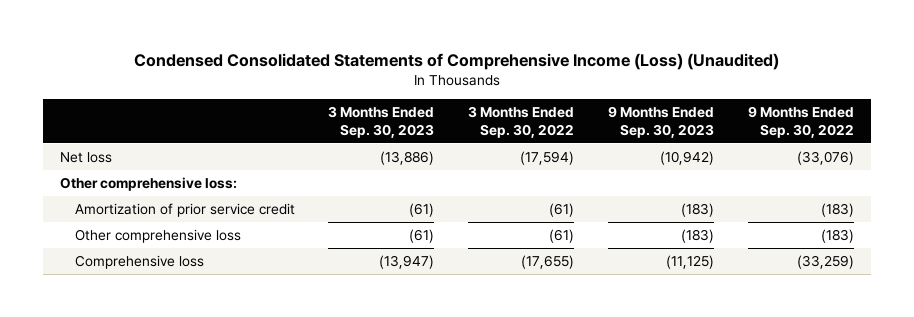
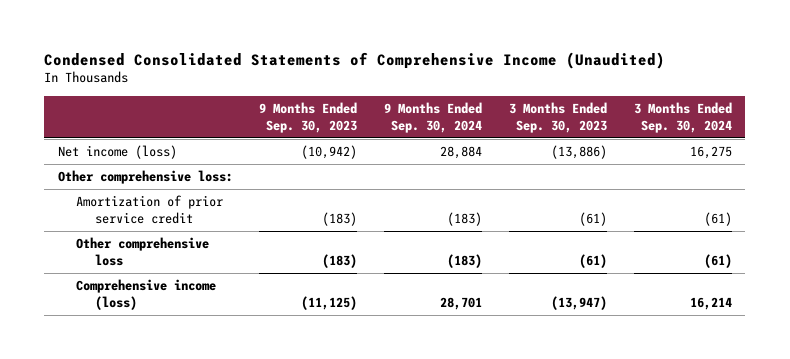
[134,52,780,70] Condensed Consolidated Statements of Comprehensive Income (Loss) (Unaudited) -> [44,51,666,69] Condensed Consolidated Statements of Comprehensive Income (Unaudited)
[468,106,575,138] 3 Months Ended Sep. 30, 2022 -> none
[747,106,854,138] 9 Months Ended Sep. 30, 2022 -> none
none -> [384,101,483,133] 9 Months Ended Sep. 30, 2024
none -> [633,101,732,133] 3 Months Ended Sep. 30, 2024
[60,151,113,163] Net loss -> [57,145,177,160] Net income (loss)
[74,254,204,269] Comprehensive loss -> [76,279,217,311] Comprehensive income (loss)

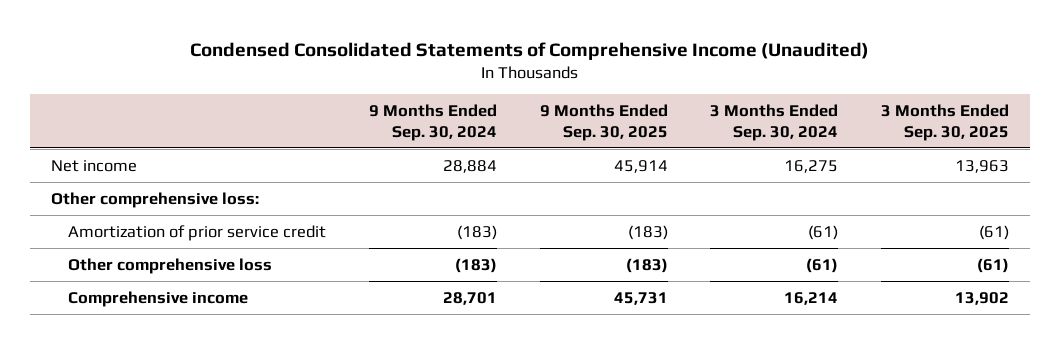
[259,101,358,133] 9 Months Ended Sep. 30, 2023 -> none
[509,101,608,133] 3 Months Ended Sep. 30, 2023 -> none
none -> [539,103,668,141] 9 Months Ended Sep. 30, 2025
none -> [880,103,1009,141] 3 Months Ended Sep. 30, 2025
[57,145,177,160] Net income (loss) -> [51,159,138,172] Net income
[76,279,217,311] Comprehensive income (loss) -> [68,290,249,307] Comprehensive income

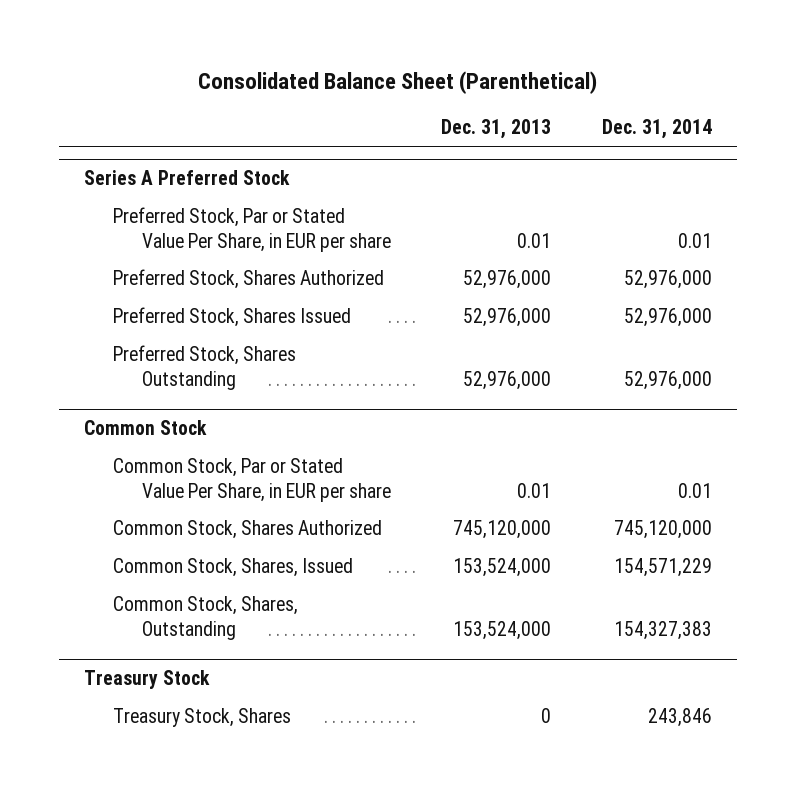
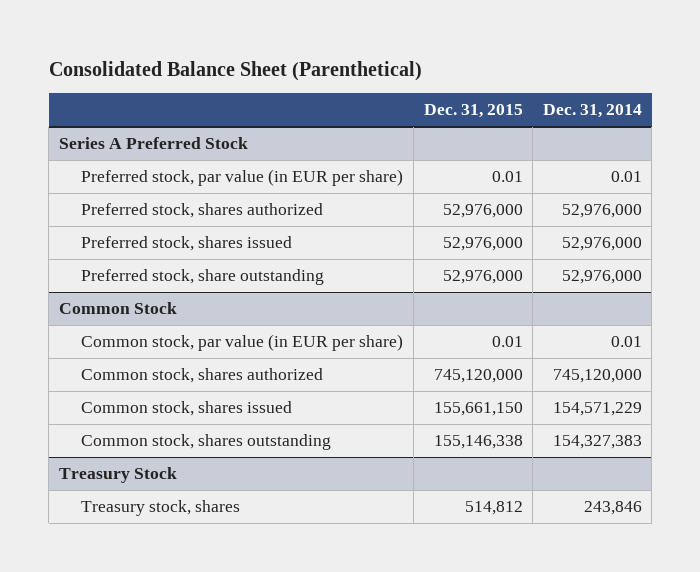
[441,119,552,140] Dec. 31, 2013 -> none
none -> [423,104,523,119] Dec. 31, 2015
[112,206,391,252] Preferred Stock, Par or Stated Value Per Share, in EUR per share -> [81,169,404,187] Preferred stock, par value (in EUR per share)
[112,268,384,289] Preferred Stock, Shares Authorized -> [81,203,324,219] Preferred stock, shares authorized
[112,306,351,327] Preferred Stock, Shares Issued -> [81,236,293,252] Preferred stock, shares issued
[112,344,296,390] Preferred Stock, Shares Outstanding -> [81,269,325,286] Preferred stock, share outstanding
[112,457,391,502] Common Stock, Par or Stated Value Per Share, in EUR per share -> [81,334,404,352] Common stock, par value (in EUR per share)
[112,519,382,539] Common Stock, Shares Authorized -> [81,368,324,384] Common stock, shares authorized
[112,557,353,577] Common Stock, Shares, Issued -> [81,401,293,417] Common stock, shares issued
[112,595,298,640] Common Stock, Shares, Outstanding -> [81,434,332,451] Common stock, shares outstanding
[112,707,291,727] Treasury Stock, Shares -> [81,500,241,517] Treasury stock, shares

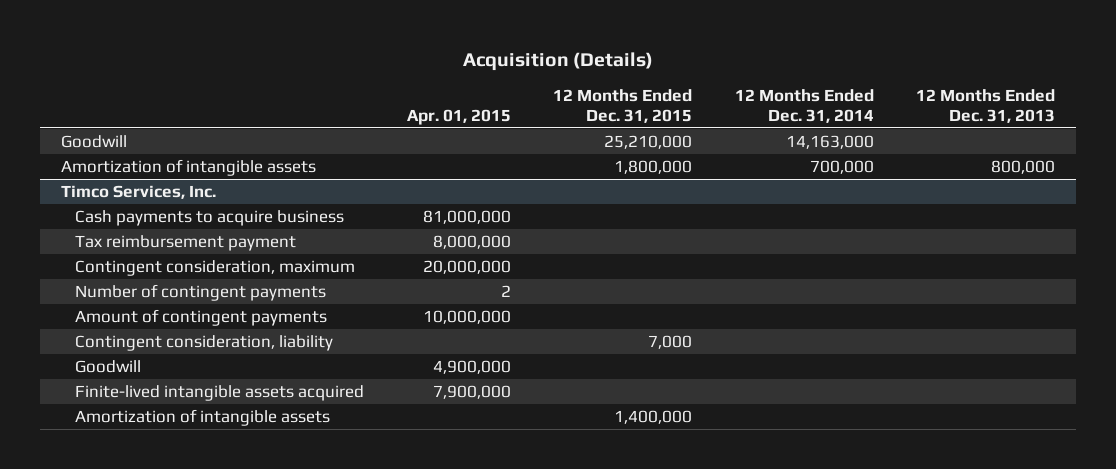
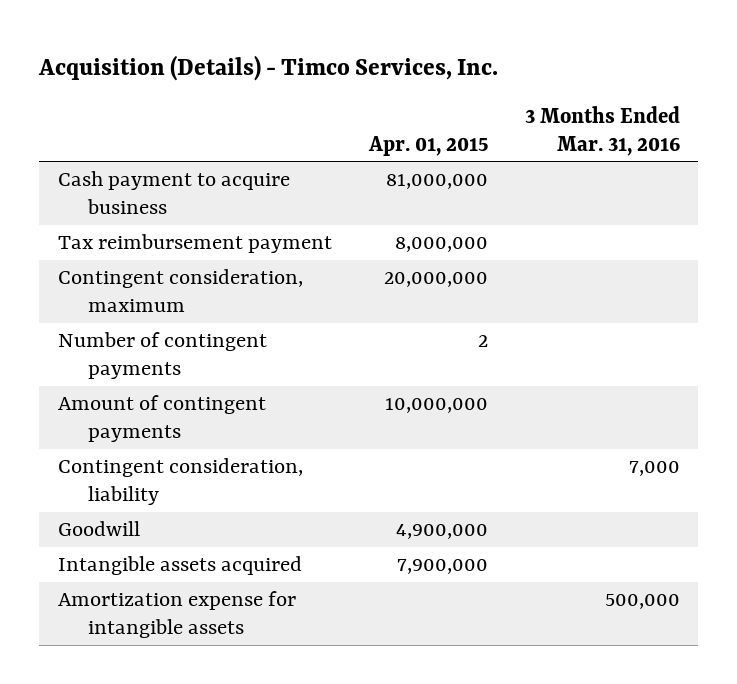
[462,52,653,72] Acquisition (Details) -> [38,55,499,82] Acquisition (Details) - Timco Services, Inc.
[553,89,693,124] 12 Months Ended Dec. 31, 2015 -> none
[734,89,874,124] 12 Months Ended Dec. 31, 2014 -> none
[916,89,1056,124] 12 Months Ended Dec. 31, 2013 -> none
none -> [524,105,680,156] 3 Months Ended Mar. 31, 2016
[60,134,127,148] Goodwill -> none
[60,158,316,176] Amortization of intangible assets -> none
[60,184,216,199] Timco Services, Inc. -> none
[75,209,345,226] Cash payments to acquire business -> [57,170,290,214] Cash payment to acquire business
[75,384,365,401] Finite-lived intangible assets acquired -> [57,555,302,575] Intangible assets acquired
[75,408,331,426] Amortization of intangible assets -> [57,590,296,638] Amortization expense for intangible assets

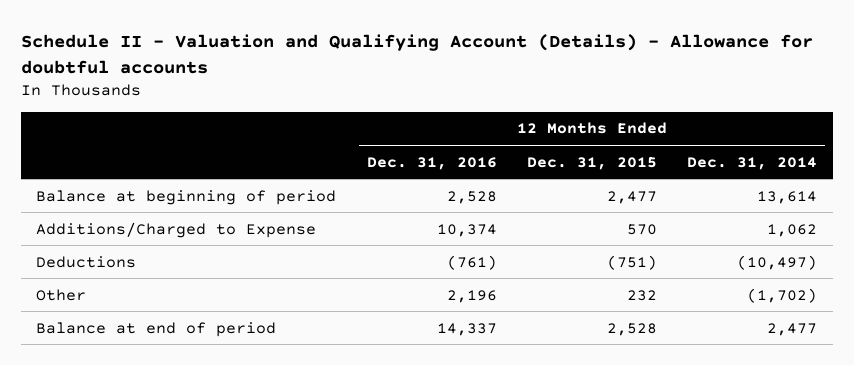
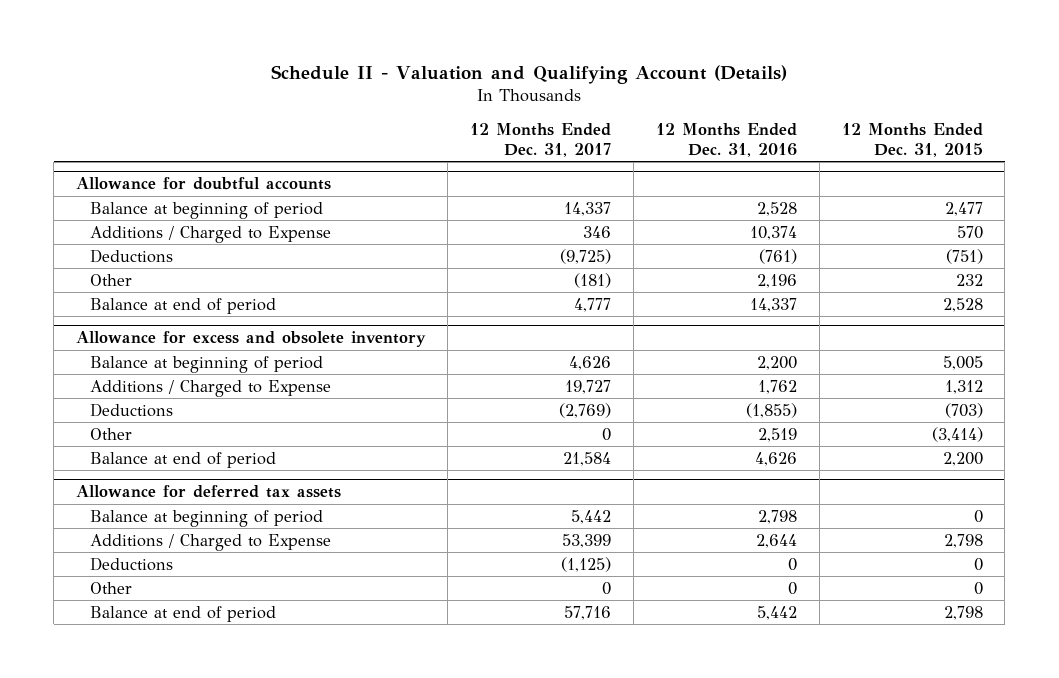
[21,33,814,74] Schedule II - Valuation and Qualifying Account (Details) - Allowance for doubtful accounts -> [271,65,788,85] Schedule II - Valuation and Qualifying Account (Details)
[687,156,818,170] Dec. 31, 2014 -> none
none -> [470,123,612,157] 12 Months Ended Dec. 31, 2017
none -> [76,177,332,191] Allowance for doubtful accounts
[36,221,317,238] Additions/Charged to Expense -> [90,225,332,243] Additions / Charged to Expense
none -> [76,331,427,348] Allowance for excess and obsolete inventory
none -> [90,355,324,373] Balance at beginning of period
none -> [90,379,332,397] Additions / Charged to Expense
none -> [90,402,174,417] Deductions
none -> [90,427,133,440] Other
none -> [90,451,277,468] Balance at end of period
none -> [76,485,342,499] Allowance for deferred tax assets
none -> [90,509,324,527] Balance at beginning of period
none -> [90,533,332,551] Additions / Charged to Expense
none -> [90,556,174,571] Deductions
none -> [90,581,133,594] Other
none -> [90,605,277,622] Balance at end of period

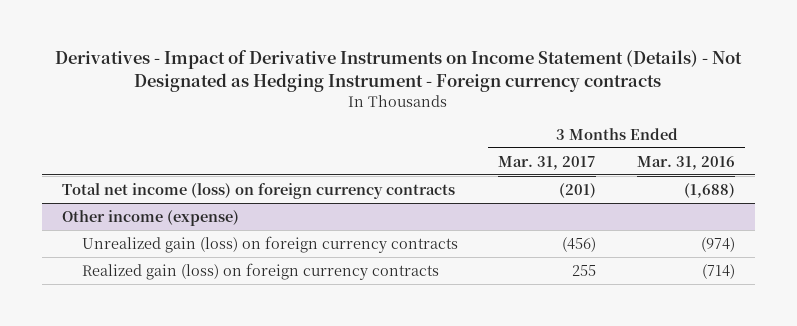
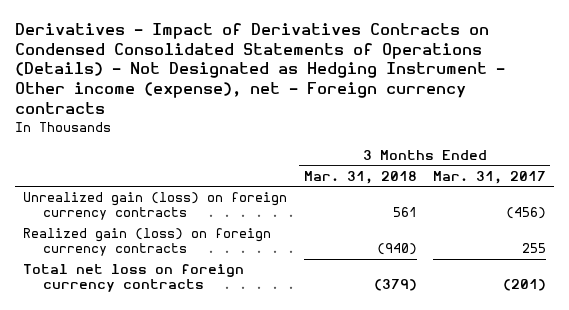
[55,50,743,93] Derivatives - Impact of Derivative Instruments on Income Statement (Details) - Not Designated as Hedging Instrument - Foreign currency contracts -> [14,22,505,115] Derivatives - Impact of Derivatives Contracts on Condensed Consolidated Statements of Operations (Details) - Not Designated as Hedging Instrument - Other income (expense), net - Foreign currency contracts
[636,155,735,170] Mar. 31, 2016 -> none
none -> [303,170,417,184] Mar. 31, 2018
[61,182,455,199] Total net income (loss) on foreign currency contracts -> none
[61,209,239,226] Other income (expense) -> none
none -> [22,264,244,293] Total net loss on foreign currency contracts

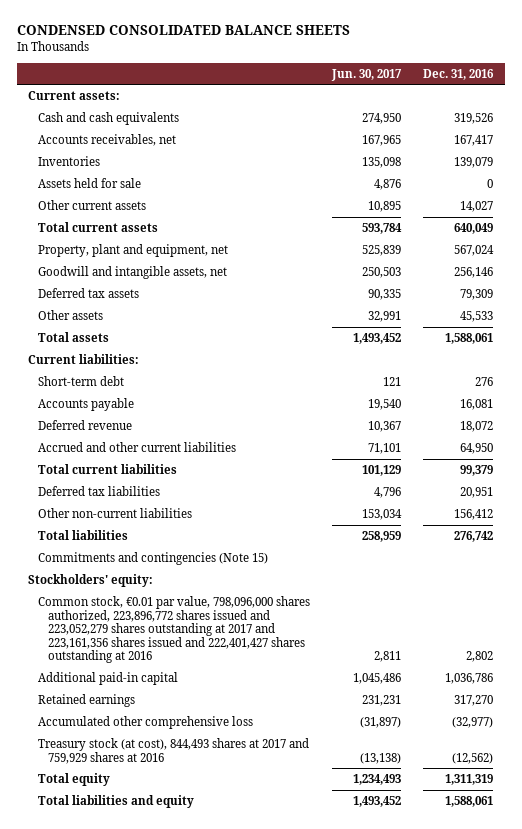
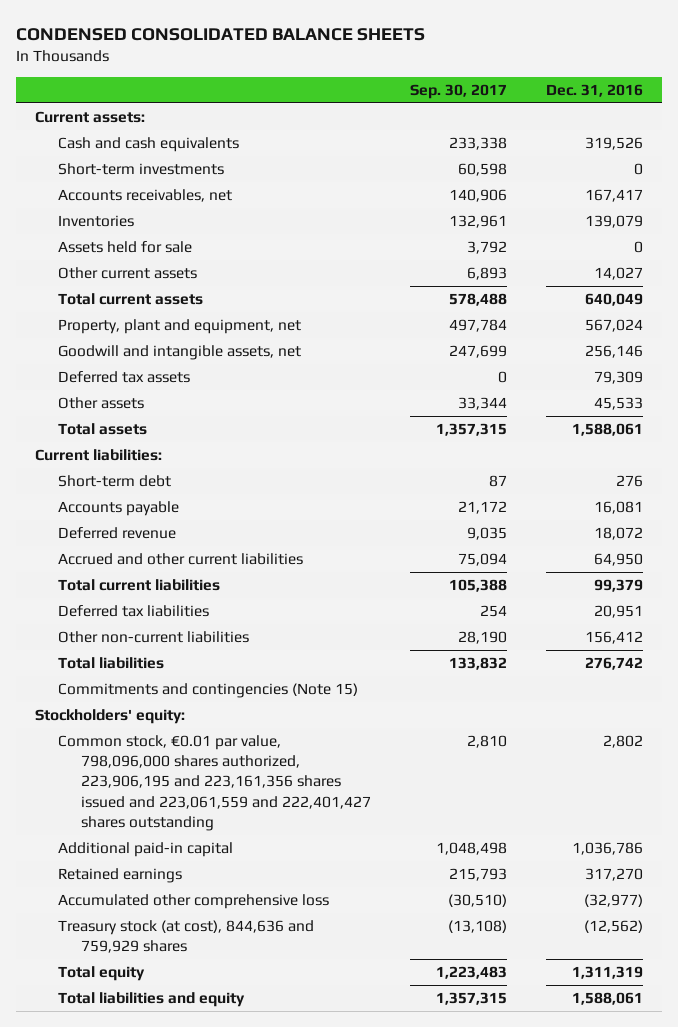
[331,68,403,81] Jun. 30, 2017 -> none
none -> [410,83,508,99] Sep. 30, 2017
none -> [58,162,225,175] Short-term investments
[38,595,311,664] Common stock, €0.01 par value, 798,096,000 shares authorized, 223,896,772 shares issued and 223,052,279 shares outstanding at 2017 and 223,161,356 shares issued and 222,401,427 shares outstanding at 2016 -> [58,734,372,832] Common stock, €0.01 par value, 798,096,000 shares authorized, 223,906,195 and 223,161,356 shares issued and 223,061,559 and 222,401,427 shares outstanding
[38,737,310,764] Treasury stock (at cost), 844,493 shares at 2017 and 759,929 shares at 2016 -> [58,919,315,954] Treasury stock (at cost), 844,636 and 759,929 shares

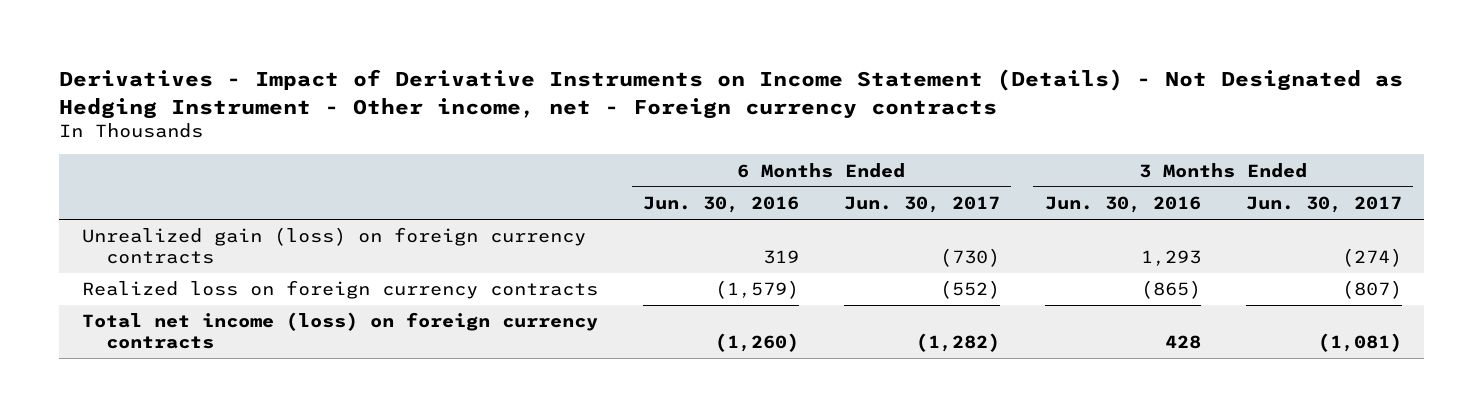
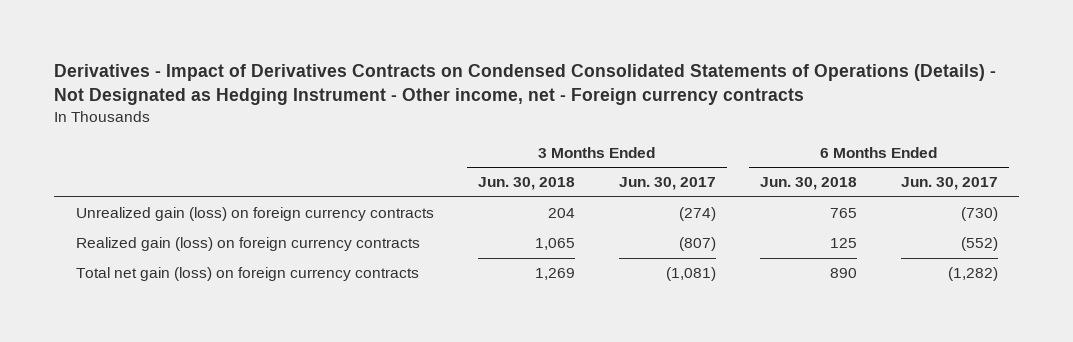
[59,69,1404,119] Derivatives - Impact of Derivative Instruments on Income Statement (Details) - Not Designated as Hedging Instrument - Other income, net - Foreign currency contracts -> [53,64,996,106] Derivatives - Impact of Derivatives Contracts on Condensed Consolidated Statements of Operations (Details) - Not Designated as Hedging Instrument - Other income, net - Foreign currency contracts
[642,196,799,214] Jun. 30, 2016 -> none
[1044,196,1201,214] Jun. 30, 2016 -> none
none -> [477,177,575,191] Jun. 30, 2018
none -> [759,177,857,191] Jun. 30, 2018
[81,280,598,300] Realized loss on foreign currency contracts -> [75,237,420,252] Realized gain (loss) on foreign currency contracts
[81,312,598,349] Total net income (loss) on foreign currency contracts -> [75,267,419,282] Total net gain (loss) on foreign currency contracts

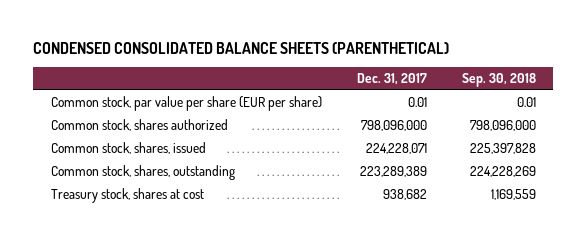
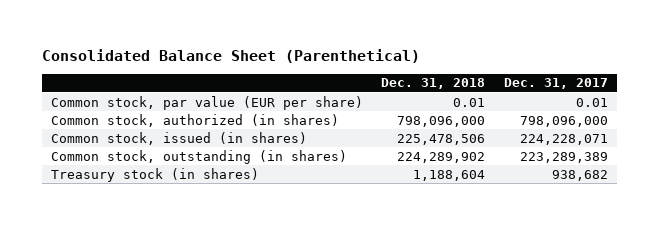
[33,41,450,54] CONDENSED CONSOLIDATED BALANCE SHEETS (PARENTHETICAL) -> [41,49,420,64] Consolidated Balance Sheet (Parenthetical)
[461,73,536,88] Sep. 30, 2018 -> none
none -> [381,78,486,90] Dec. 31, 2018
[50,96,322,112] Common stock, par value per share (EUR per share) -> [50,95,363,110] Common stock, par value (EUR per share)
[50,119,228,132] Common stock, shares authorized -> [50,113,339,127] Common stock, authorized (in shares)
[50,142,206,155] Common stock, shares, issued -> [50,131,307,145] Common stock, issued (in shares)
[50,165,235,181] Common stock, shares, outstanding -> [50,149,347,164] Common stock, outstanding (in shares)
[50,188,204,204] Treasury stock, shares at cost -> [50,167,259,182] Treasury stock (in shares)

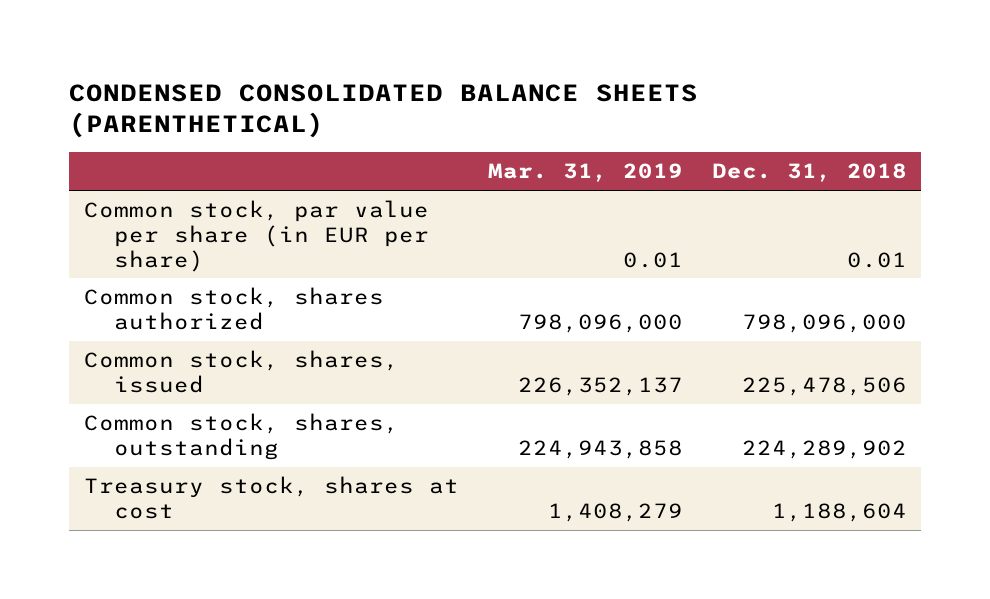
[41,49,420,64] Consolidated Balance Sheet (Parenthetical) -> [69,83,699,139] CONDENSED CONSOLIDATED BALANCE SHEETS (PARENTHETICAL)
[503,78,608,90] Dec. 31, 2017 -> none
none -> [487,163,683,183] Mar. 31, 2019
[50,95,363,110] Common stock, par value (EUR per share) -> [83,199,430,272] Common stock, par value per share (in EUR per share)
[50,113,339,127] Common stock, authorized (in shares) -> [83,286,384,330] Common stock, shares authorized
[50,131,307,145] Common stock, issued (in shares) -> [83,349,399,393] Common stock, shares, issued
[50,149,347,164] Common stock, outstanding (in shares) -> [83,412,399,460] Common stock, shares, outstanding
[50,167,259,182] Treasury stock (in shares) -> [83,475,459,519] Treasury stock, shares at cost

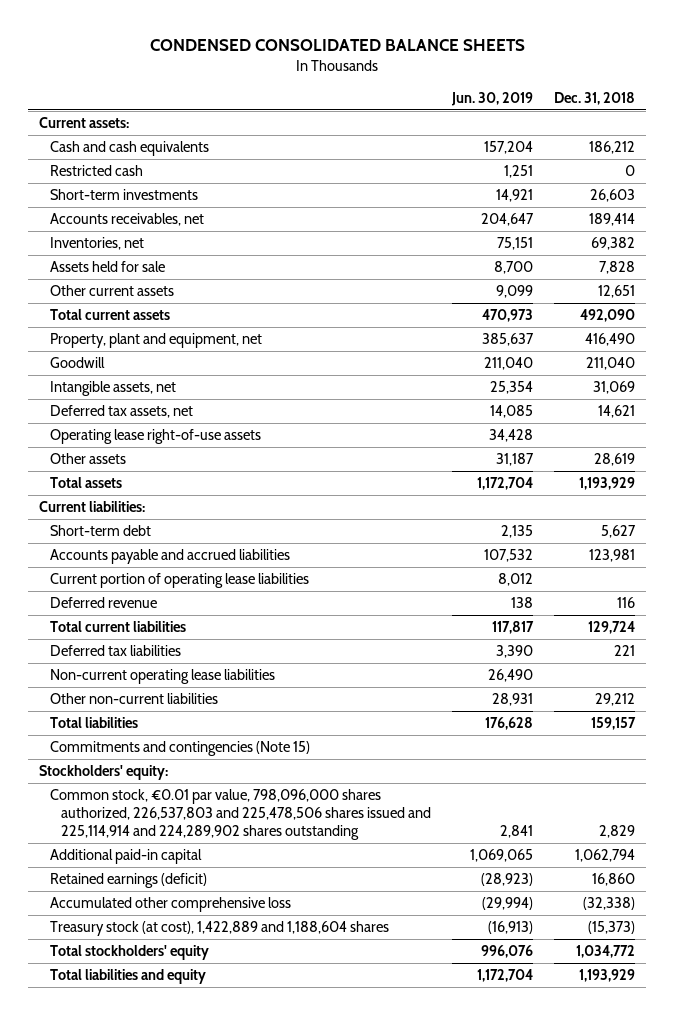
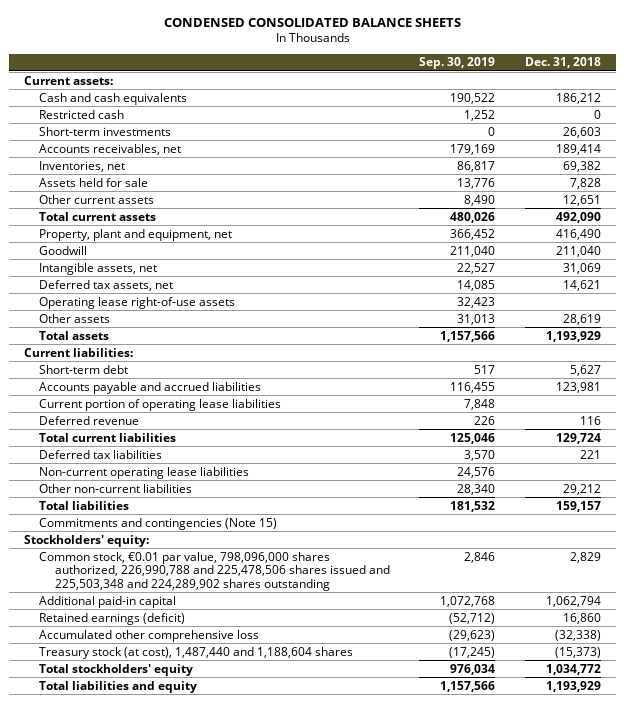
[451,91,534,106] Jun. 30, 2019 -> none
none -> [419,57,496,70] Sep. 30, 2019
[49,789,432,841] Common stock, €0.01 par value, 798,096,000 shares authorized, 226,537,803 and 225,478,506 shares issued and 225,114,914 and 224,289,902 shares outstanding -> [39,551,390,591] Common stock, €0.01 par value, 798,096,000 shares authorized, 226,990,788 and 225,478,506 shares issued and 225,503,348 and 224,289,902 shares outstanding
[49,921,389,937] Treasury stock (at cost), 1,422,889 and 1,188,604 shares -> [39,646,354,659] Treasury stock (at cost), 1,487,440 and 1,188,604 shares

